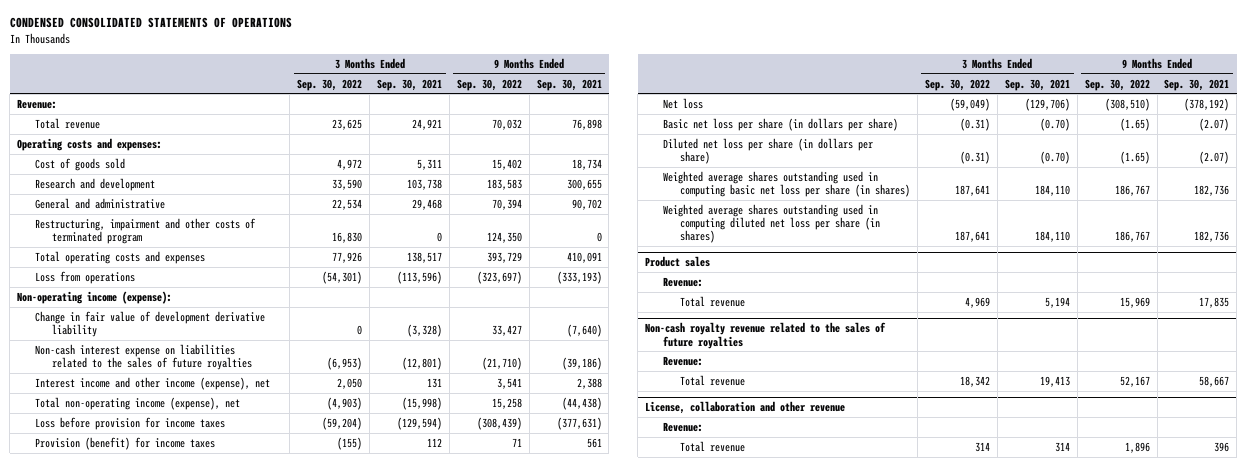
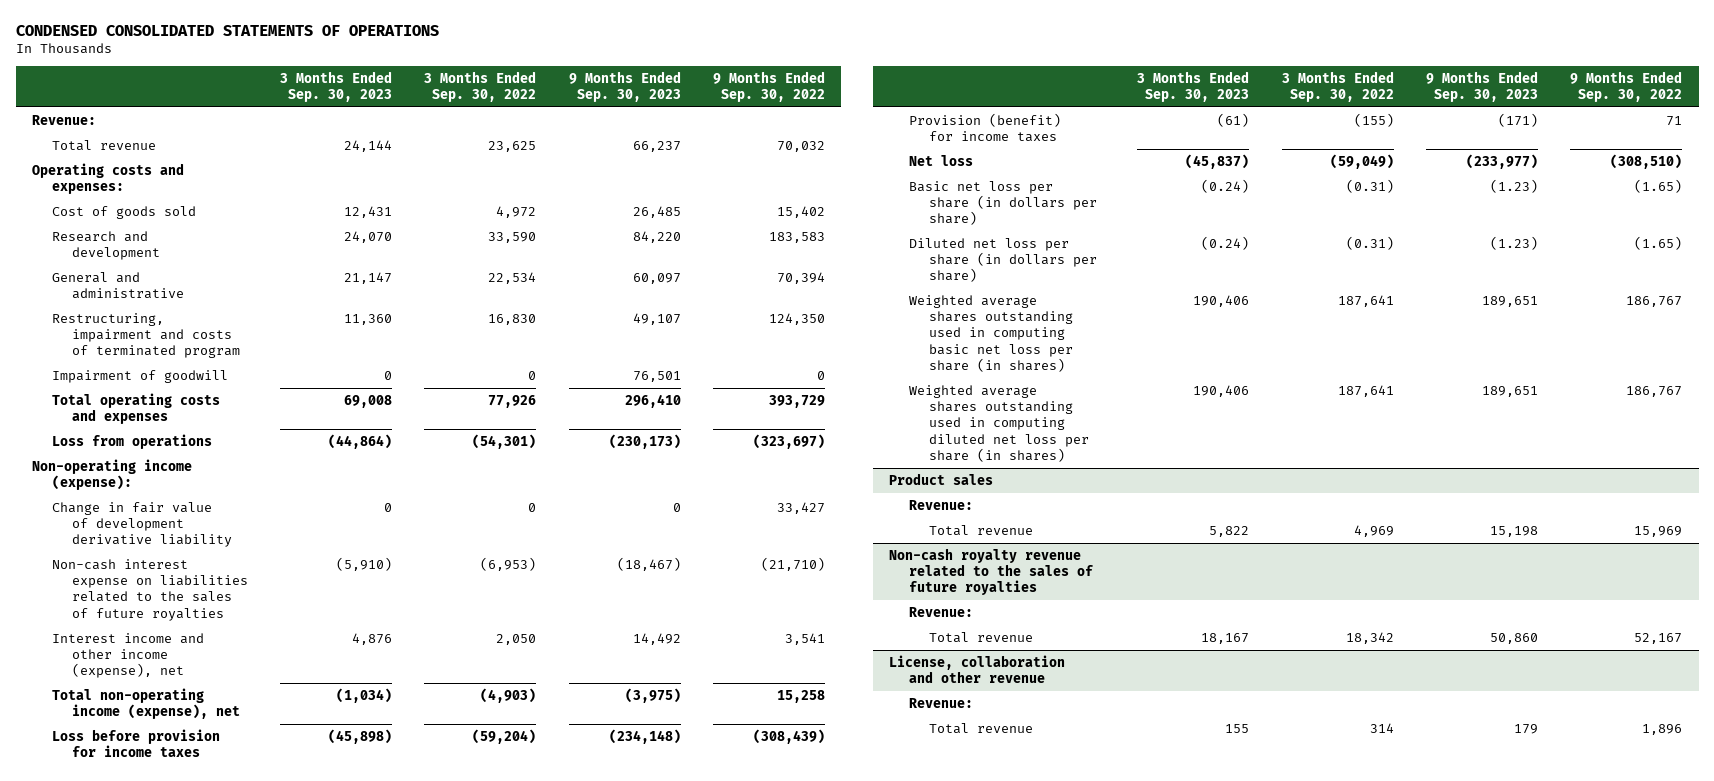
[376,78,442,91] Sep. 30, 2021 -> none
[536,78,602,91] Sep. 30, 2021 -> none
none -> [279,70,392,103] 3 Months Ended Sep. 30, 2023
none -> [568,70,681,103] 9 Months Ended Sep. 30, 2023
[34,217,256,244] Restructuring, impairment and other costs of terminated program -> [51,312,240,359] Restructuring, impairment and costs of terminated program
none -> [51,369,228,383] Impairment of goodwill

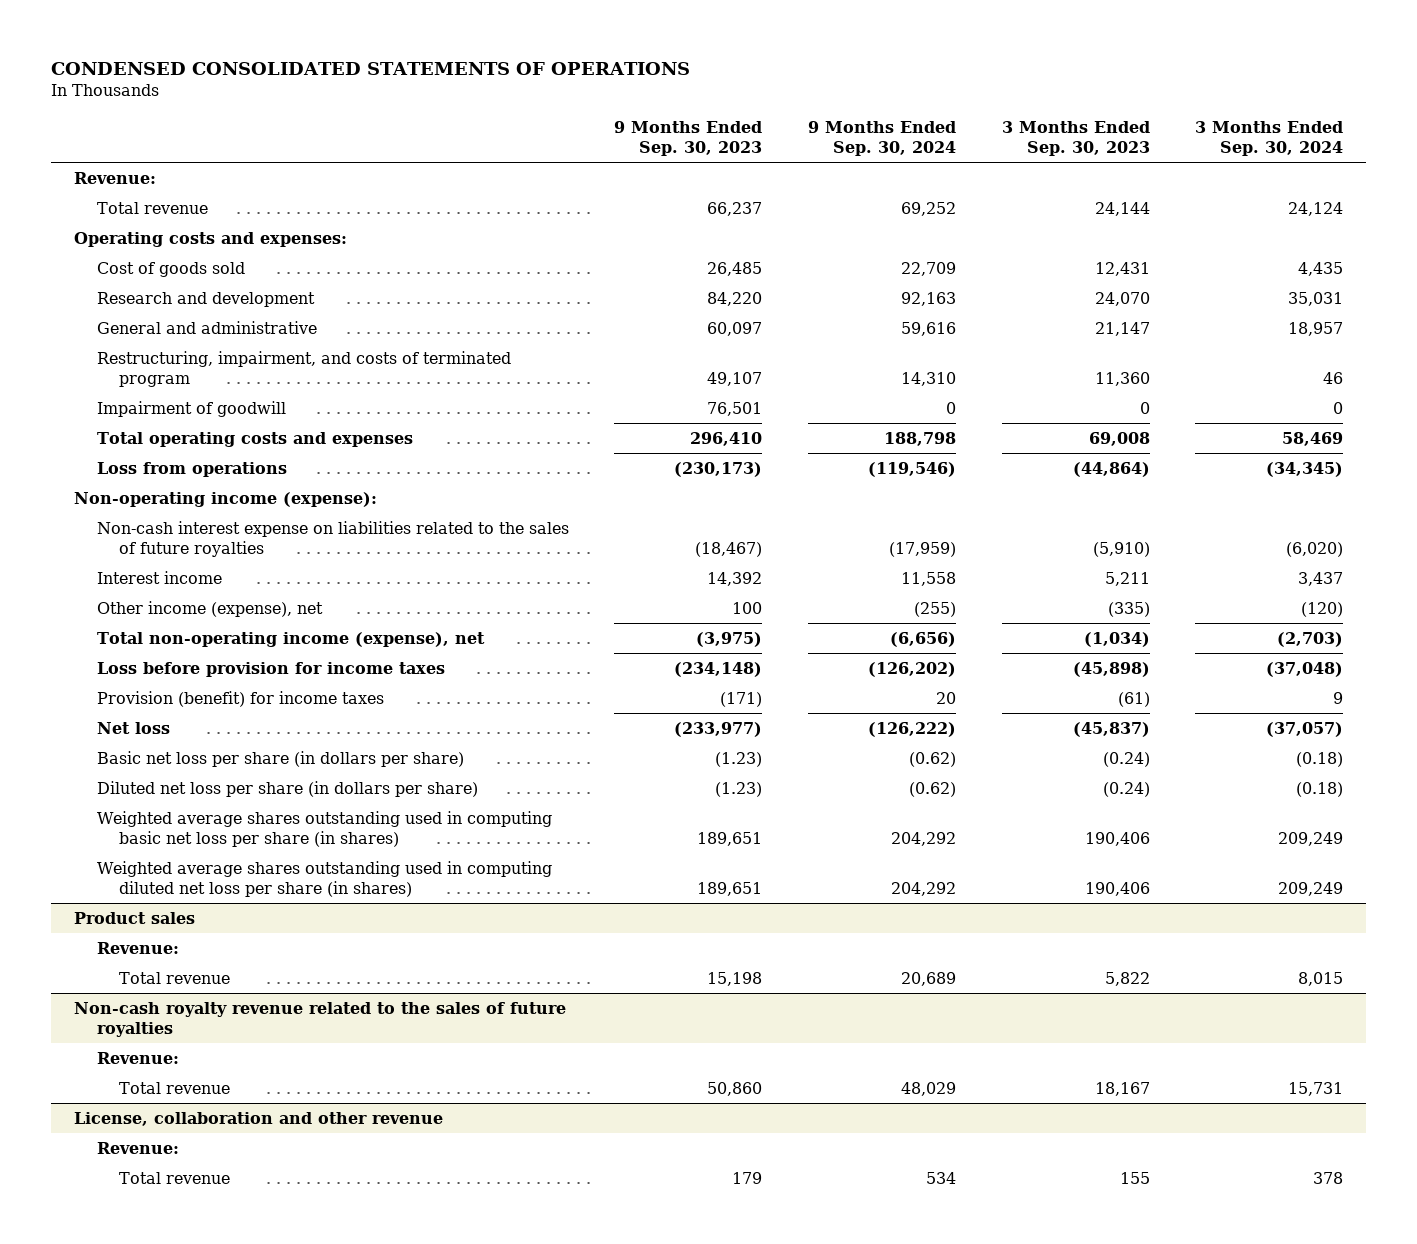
[424,70,537,103] 3 Months Ended Sep. 30, 2022 -> none
[712,70,825,103] 9 Months Ended Sep. 30, 2022 -> none
none -> [807,120,956,156] 9 Months Ended Sep. 30, 2024
none -> [1195,120,1344,156] 3 Months Ended Sep. 30, 2024
[51,312,240,359] Restructuring, impairment and costs of terminated program -> [96,350,511,387] Restructuring, impairment, and costs of terminated program
[51,501,232,548] Change in fair value of development derivative liability -> none
none -> [96,570,222,584] Interest income
[51,632,204,679] Interest income and other income (expense), net -> [96,600,323,617] Other income (expense), net
[351,632,392,645] 4,876 -> [1107,601,1150,617] (335)
[632,632,681,645] 14,492 -> [732,601,763,614] 100

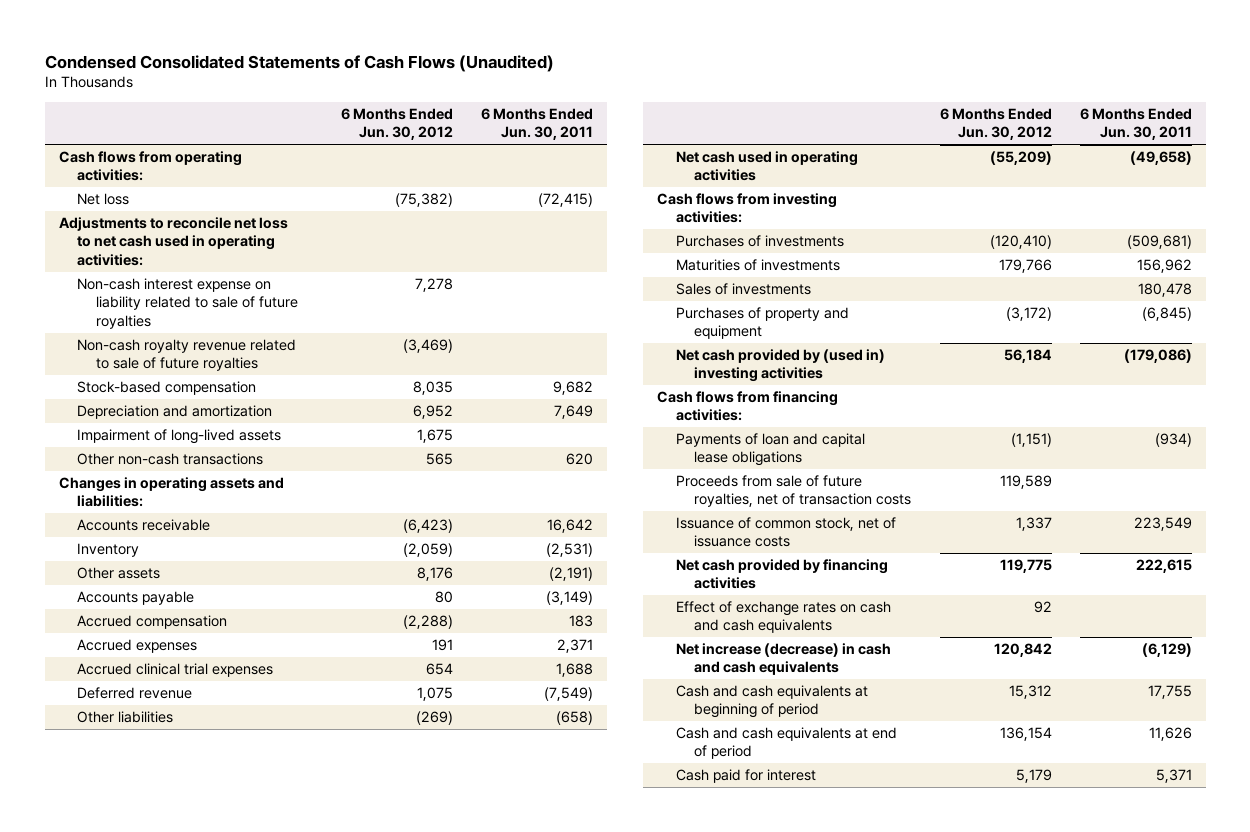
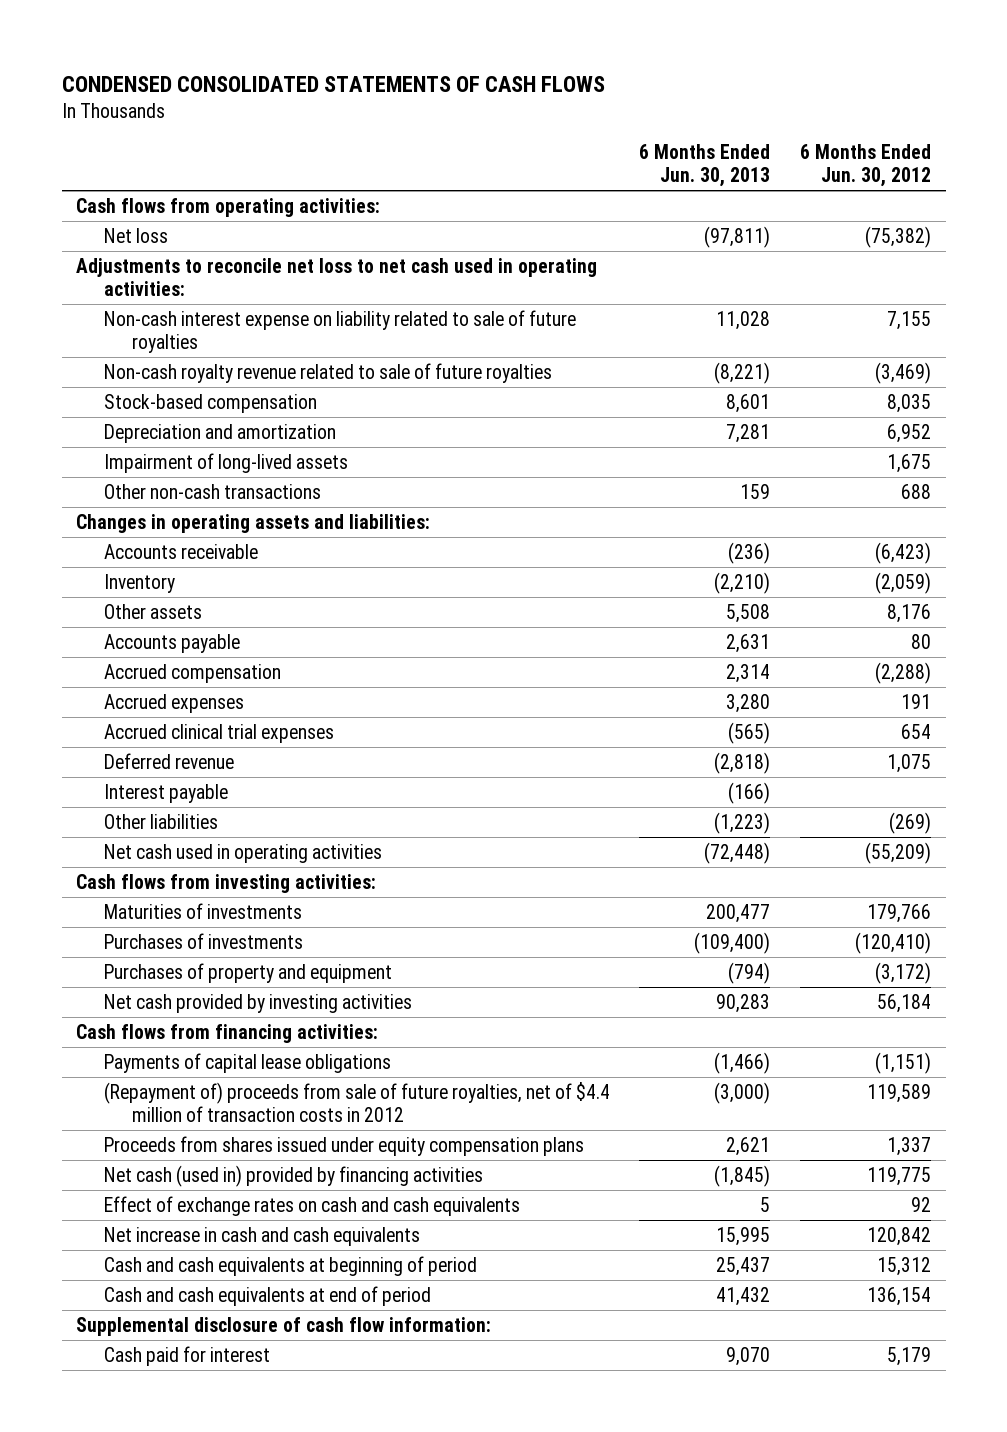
[44,54,554,72] Condensed Consolidated Statements of Cash Flows (Unaudited) -> [61,75,605,92] CONDENSED CONSOLIDATED STATEMENTS OF CASH FLOWS
[480,107,593,141] 6 Months Ended Jun. 30, 2011 -> none
none -> [639,144,771,188] 6 Months Ended Jun. 30, 2013
[414,278,453,293] 7,278 -> [886,310,931,330] 7,155
[425,453,453,466] 565 -> [900,483,931,499] 688
none -> [103,783,228,803] Interest payable
[675,283,811,296] Sales of investments -> none
[675,235,844,248] Purchases of investments -> [103,932,303,949] Purchases of investments
[675,349,885,383] Net cash provided by (used in) investing activities -> [103,993,412,1013] Net cash provided by investing activities
[675,433,865,467] Payments of loan and capital lease obligations -> [103,1052,391,1073] Payments of capital lease obligations
[675,475,912,508] Proceeds from sale of future royalties, net of transaction costs -> [103,1081,610,1122] (Repayment of) proceeds from sale of future royalties, net of $4.4 million of transaction costs in 2012
[675,517,896,548] Issuance of common stock, net of issuance costs -> [103,1135,584,1156] Proceeds from shares issued under equity compensation plans
[675,559,888,590] Net cash provided by financing activities -> [103,1164,483,1187] Net cash (used in) provided by financing activities
[675,643,891,676] Net increase (decrease) in cash and cash equivalents -> [103,1226,420,1246] Net increase in cash and cash equivalents
none -> [76,1316,492,1336] Supplemental disclosure of cash flow information:

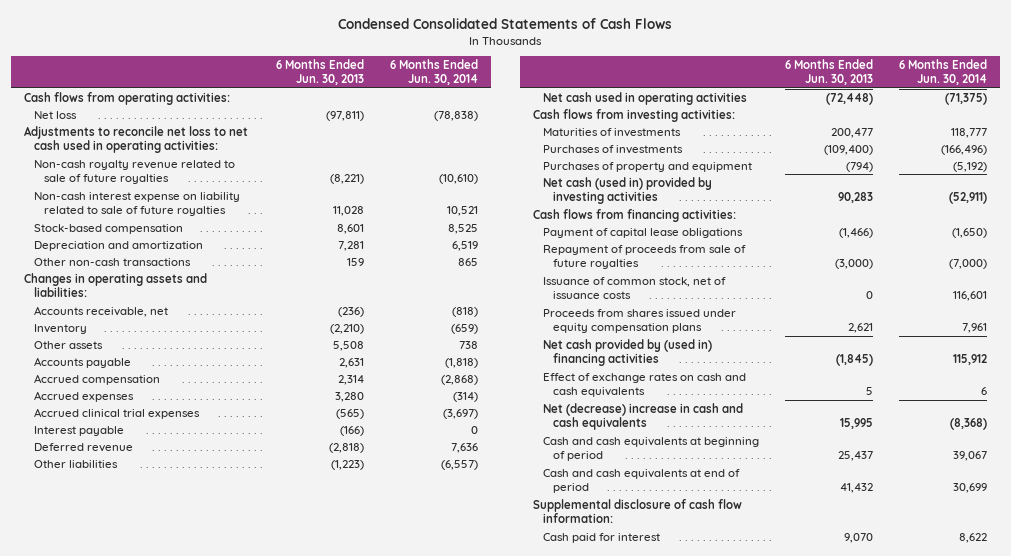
[61,75,605,92] CONDENSED CONSOLIDATED STATEMENTS OF CASH FLOWS -> [338,17,673,29] Condensed Consolidated Statements of Cash Flows
[799,144,931,188] 6 Months Ended Jun. 30, 2012 -> none
none -> [389,59,478,86] 6 Months Ended Jun. 30, 2014
[103,309,576,353] Non-cash interest expense on liability related to sale of future royalties -> [34,191,241,217] Non-cash interest expense on liability related to sale of future royalties
[103,452,348,473] Impairment of long-lived assets -> none
[103,543,258,559] Accounts receivable -> [34,305,169,317] Accounts receivable, net
[103,752,234,769] Deferred revenue -> [34,442,134,452] Deferred revenue
[103,993,412,1013] Net cash provided by investing activities -> [543,176,713,205] Net cash (used in) provided by investing activities
[103,1052,391,1073] Payments of capital lease obligations -> [543,227,744,238] Payment of capital lease obligations
[103,1081,610,1122] (Repayment of) proceeds from sale of future royalties, net of $4.4 million of transaction costs in 2012 -> [543,244,747,270] Repayment of proceeds from sale of future royalties
none -> [543,276,727,300] Issuance of common stock, net of issuance costs
[103,1164,483,1187] Net cash (used in) provided by financing activities -> [543,338,713,367] Net cash provided by (used in) financing activities
[103,1226,420,1246] Net increase in cash and cash equivalents -> [543,402,744,431] Net (decrease) increase in cash and cash equivalents

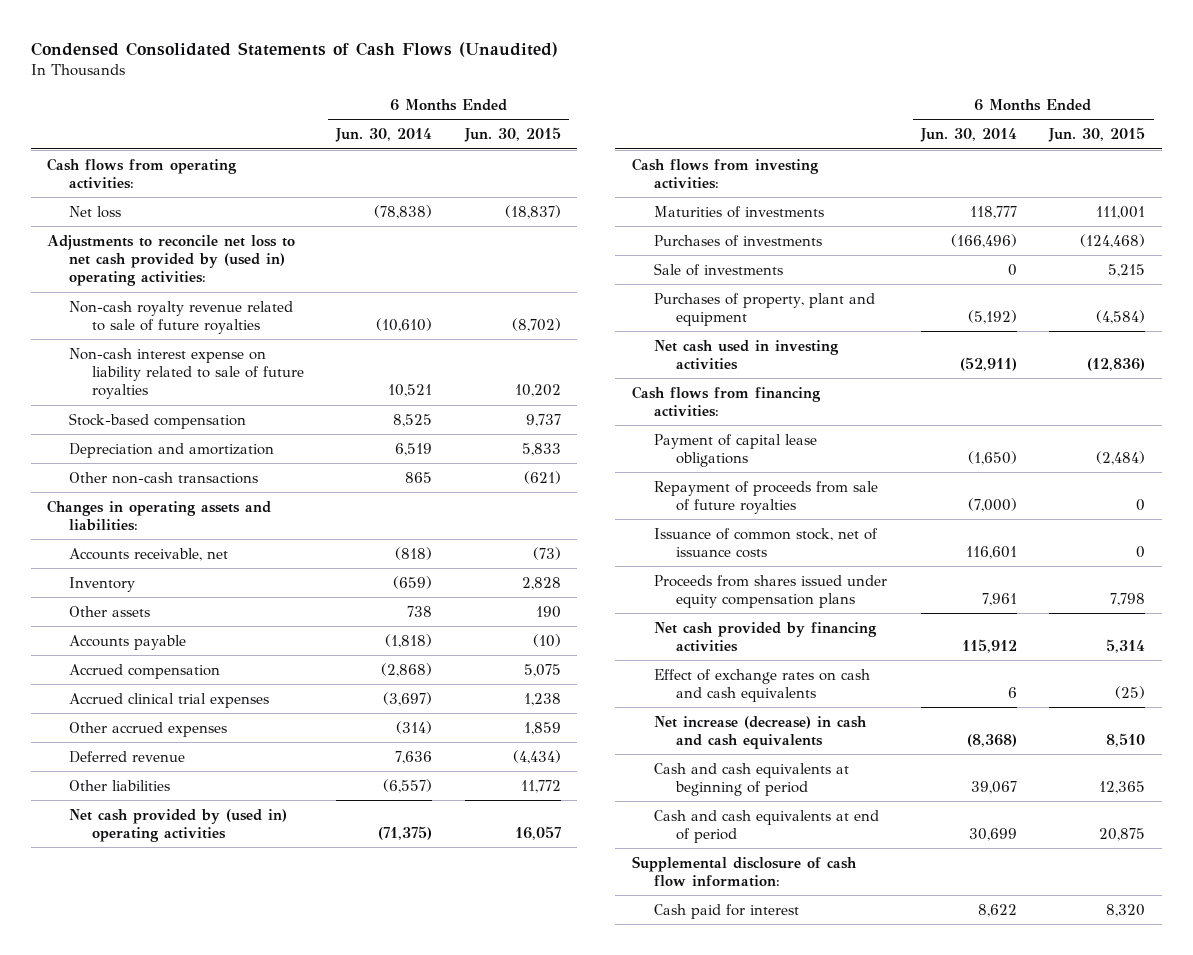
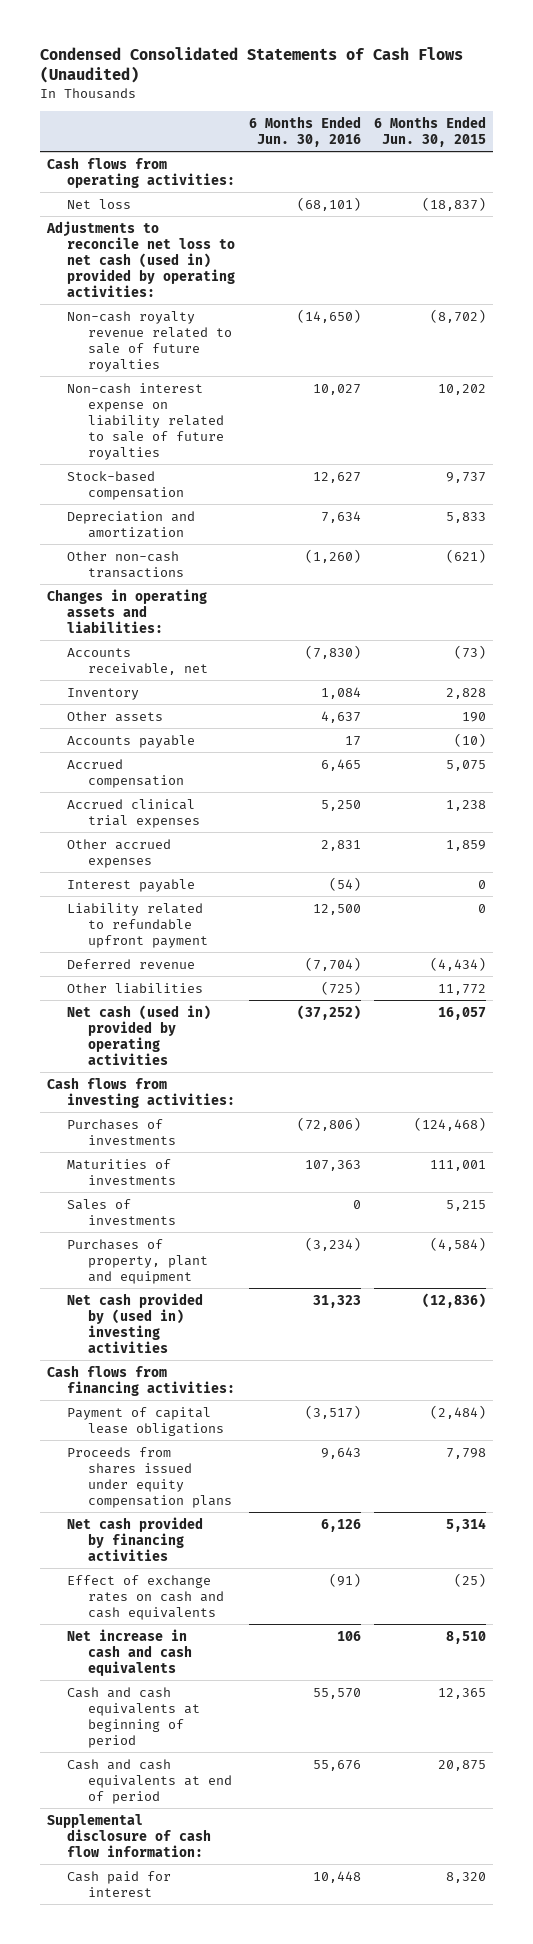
[335,128,433,143] Jun. 30, 2014 -> none
none -> [248,115,361,147] 6 Months Ended Jun. 30, 2016
[47,234,296,287] Adjustments to reconcile net loss to net cash provided by (used in) operating activities: -> [45,220,236,297] Adjustments to reconcile net loss to net cash (used in) provided by operating activities:
none -> [67,878,196,892] Interest payable
none -> [67,902,208,948] Liability related to refundable upfront payment
[69,808,288,843] Net cash provided by (used in) operating activities -> [67,1004,212,1065] Net cash (used in) provided by operating activities
[653,205,824,218] Maturities of investments -> [67,1158,176,1185] Maturities of investments
[653,262,783,276] Sale of investments -> [67,1198,176,1225] Sales of investments
[653,339,839,371] Net cash used in investing activities -> [67,1292,204,1353] Net cash provided by (used in) investing activities
[653,480,878,515] Repayment of proceeds from sale of future royalties -> none
[653,527,878,559] Issuance of common stock, net of issuance costs -> none
[653,715,867,750] Net increase (decrease) in cash and cash equivalents -> [67,1628,192,1676] Net increase in cash and cash equivalents

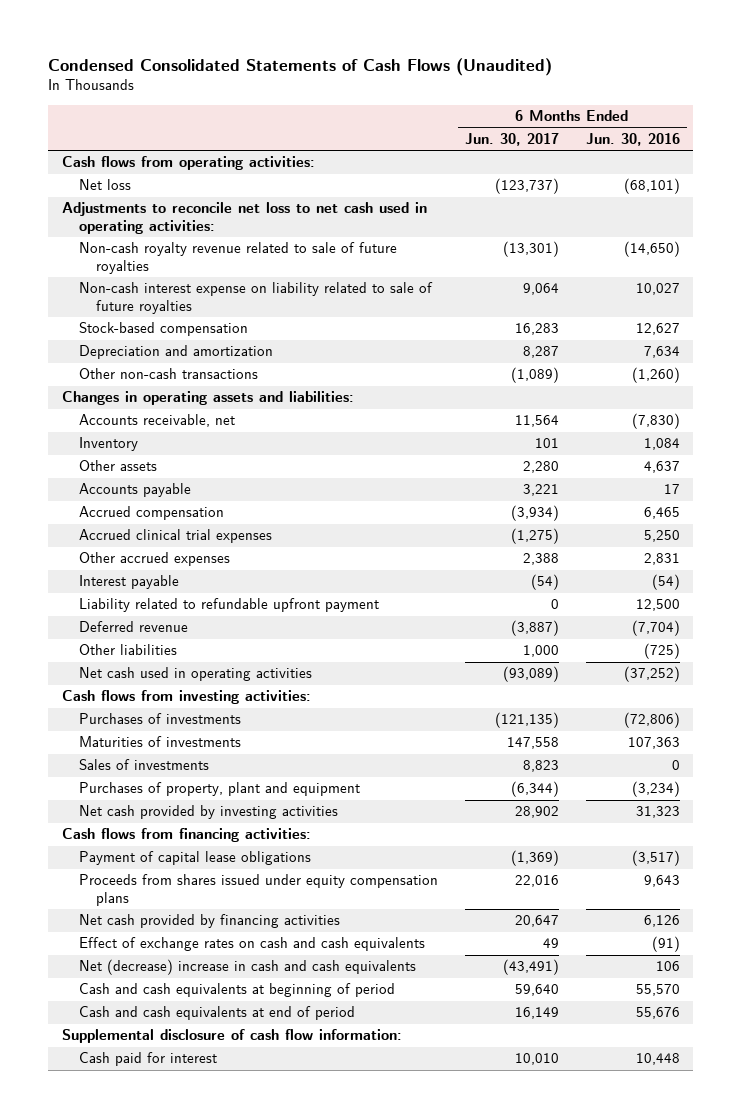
[374,115,487,147] 6 Months Ended Jun. 30, 2015 -> none
none -> [464,132,559,146] Jun. 30, 2017
[45,220,236,297] Adjustments to reconcile net loss to net cash (used in) provided by operating activities: -> [61,202,427,234] Adjustments to reconcile net loss to net cash used in operating activities:
[67,1004,212,1065] Net cash (used in) provided by operating activities -> [79,667,313,682] Net cash used in operating activities
[67,1292,204,1353] Net cash provided by (used in) investing activities -> [79,805,339,820] Net cash provided by investing activities
[67,1628,192,1676] Net increase in cash and cash equivalents -> [79,959,417,976] Net (decrease) increase in cash and cash equivalents

